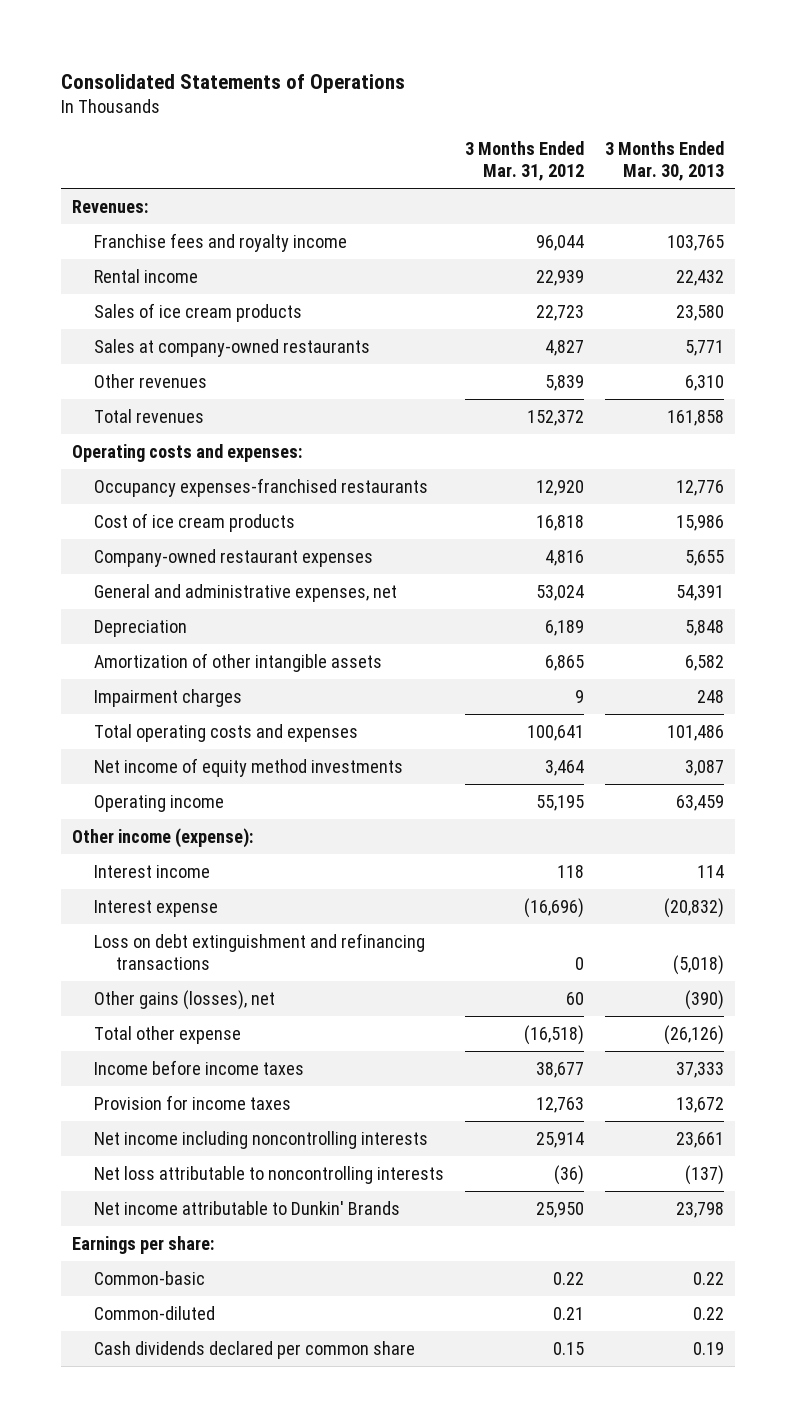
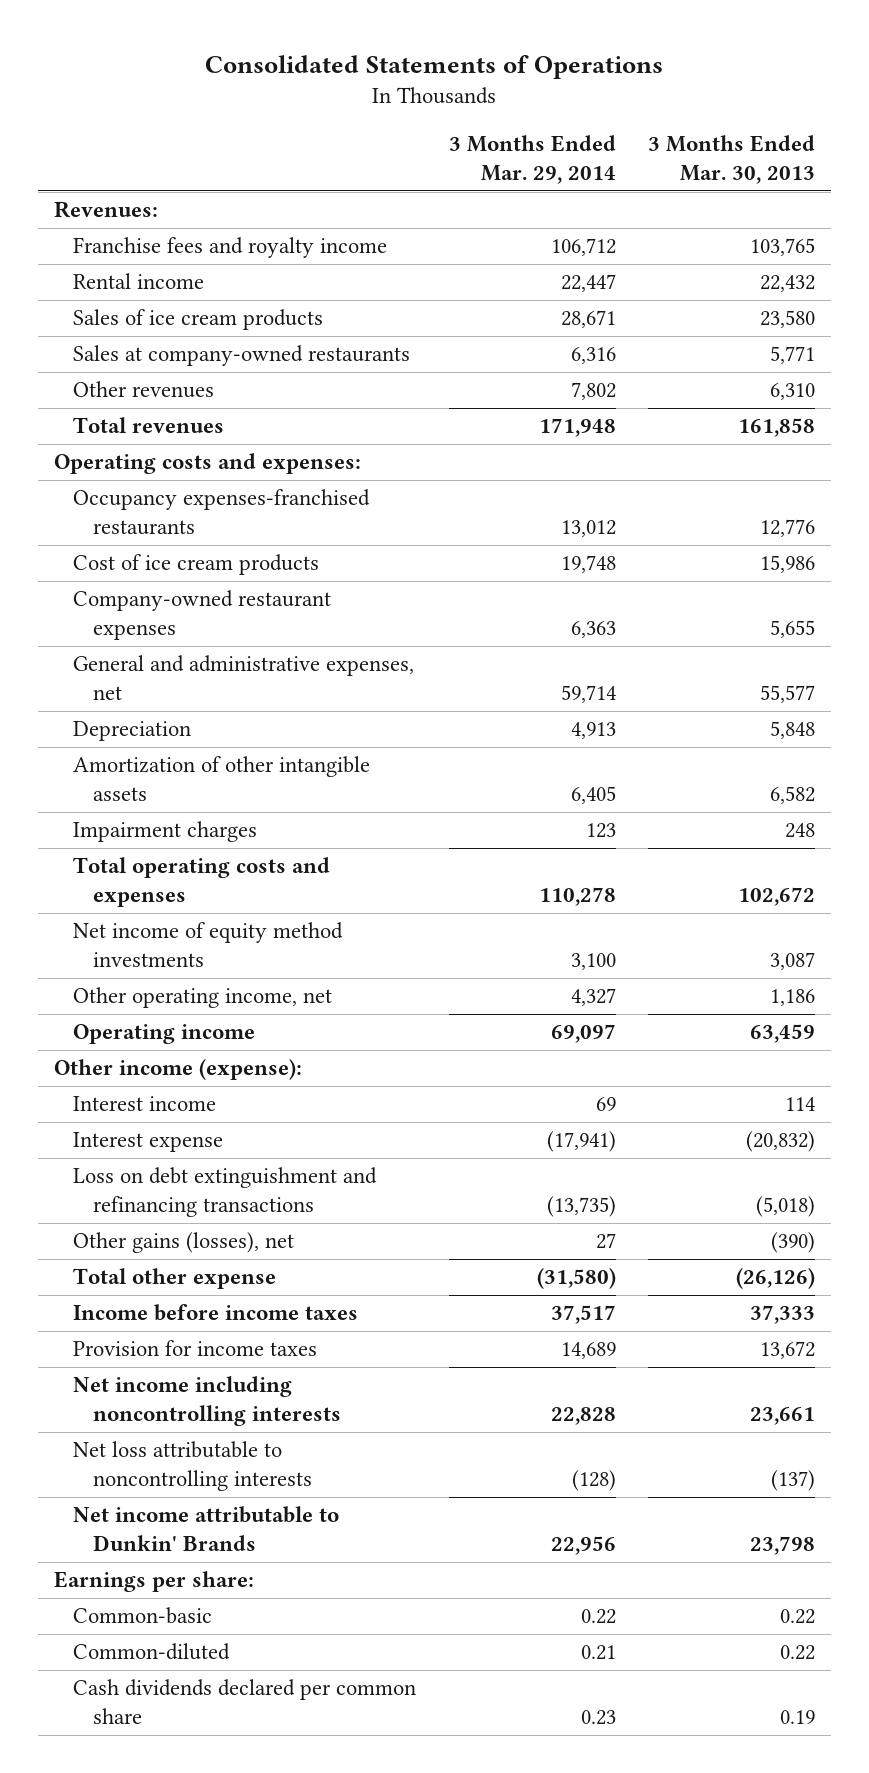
[465,140,585,182] 3 Months Ended Mar. 31, 2012 -> none
none -> [448,135,616,184] 3 Months Ended Mar. 29, 2014
[676,584,725,601] 54,391 -> [759,685,815,704] 55,577
[667,724,725,741] 101,486 -> [737,887,815,907] 102,672
none -> [73,987,333,1009] Other operating income, net

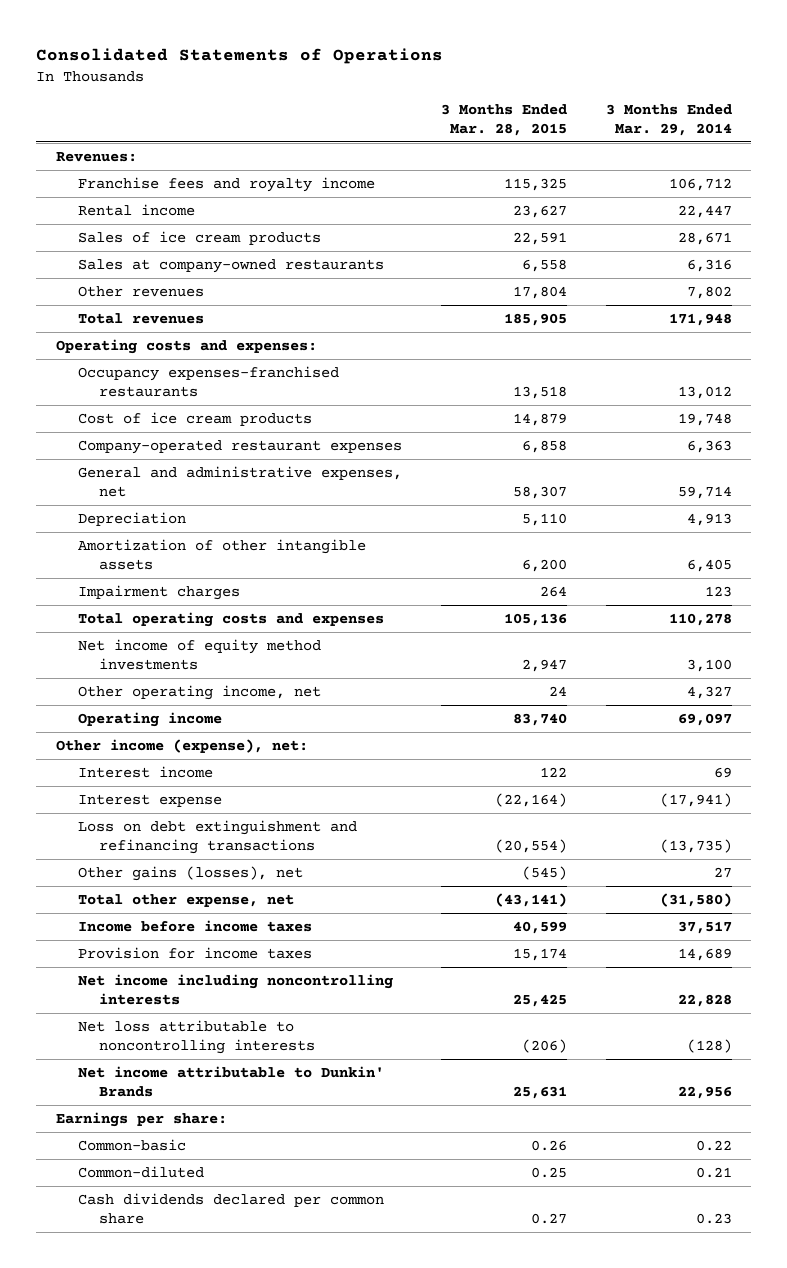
[647,135,815,184] 3 Months Ended Mar. 30, 2013 -> none
none -> [440,103,567,136] 3 Months Ended Mar. 28, 2015
[73,590,332,641] Company-owned restaurant expenses -> [77,439,402,454] Company-operated restaurant expenses
[54,1059,303,1081] Other income (expense): -> [55,738,308,753] Other income (expense), net:
[73,1268,277,1290] Total other expense -> [77,893,294,907] Total other expense, net

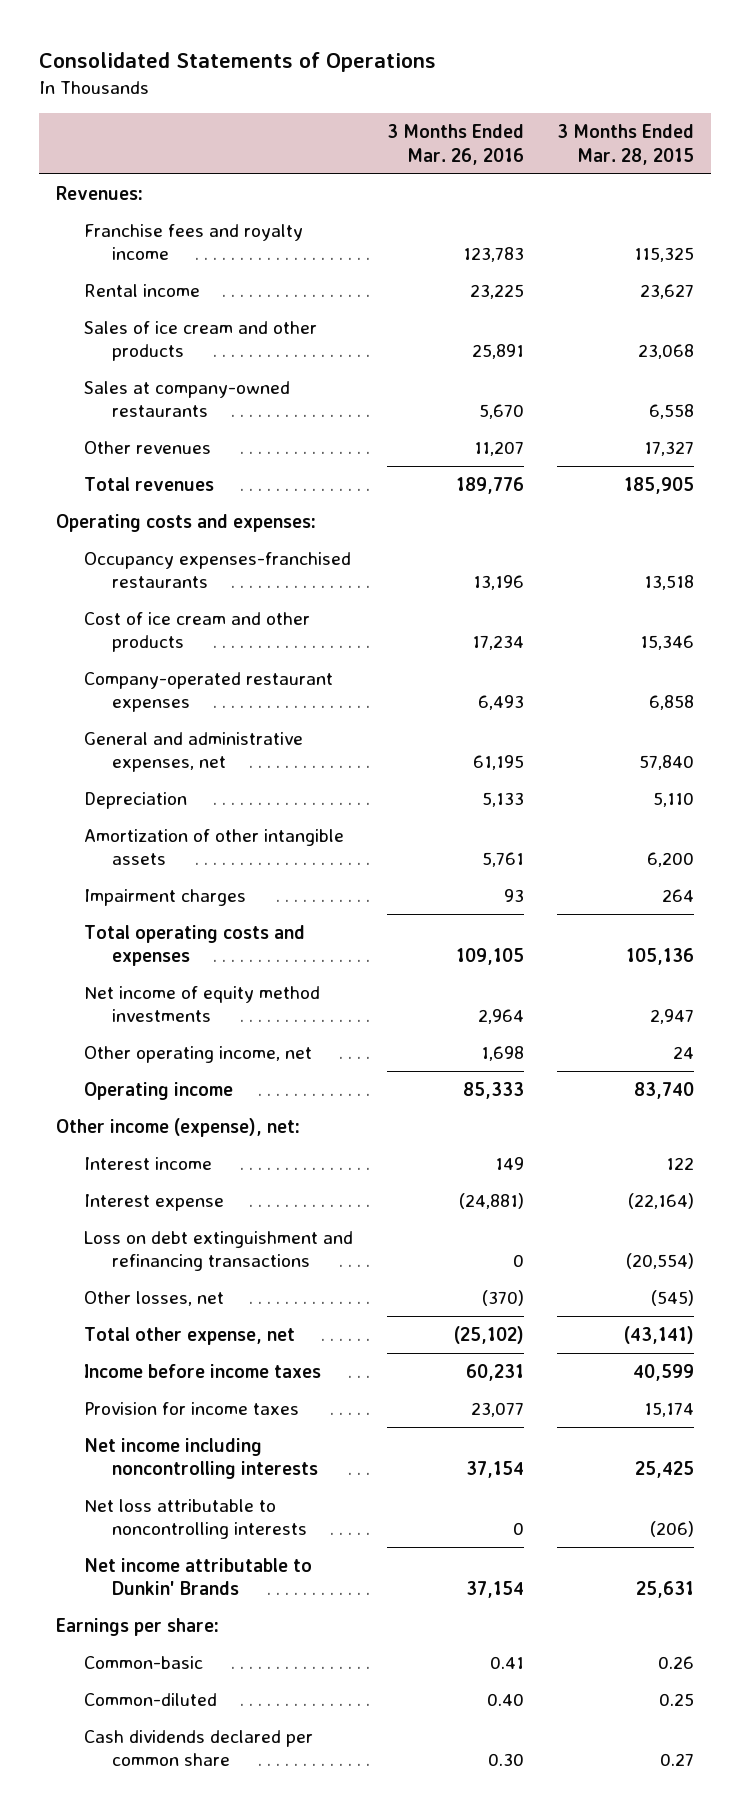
[605,103,732,136] 3 Months Ended Mar. 29, 2014 -> none
none -> [386,124,524,165] 3 Months Ended Mar. 26, 2016
[77,230,321,245] Sales of ice cream products -> [83,321,317,362] Sales of ice cream and other products
[512,231,567,245] 22,591 -> [638,344,695,360] 23,068
[512,285,567,299] 17,804 -> [644,441,695,457] 17,327
[77,411,312,426] Cost of ice cream products -> [83,612,310,653] Cost of ice cream and other products
[512,412,567,426] 14,879 -> [640,635,695,651] 15,346
[512,485,567,499] 58,307 -> [639,755,695,771] 57,840
[77,865,303,881] Other gains (losses), net -> [83,1291,224,1307] Other losses, net

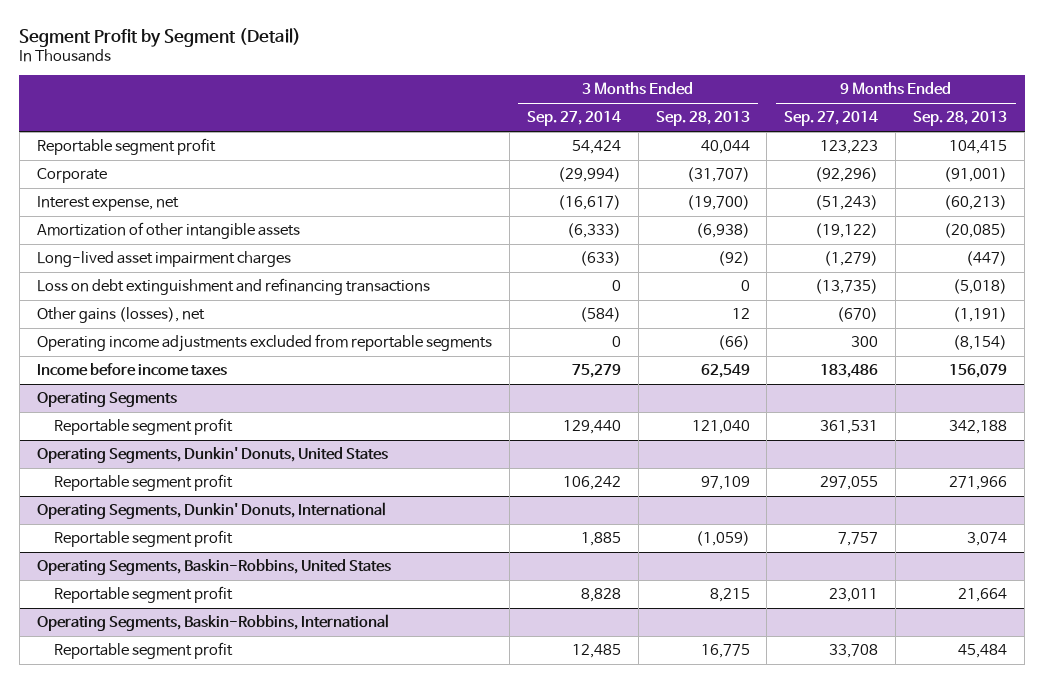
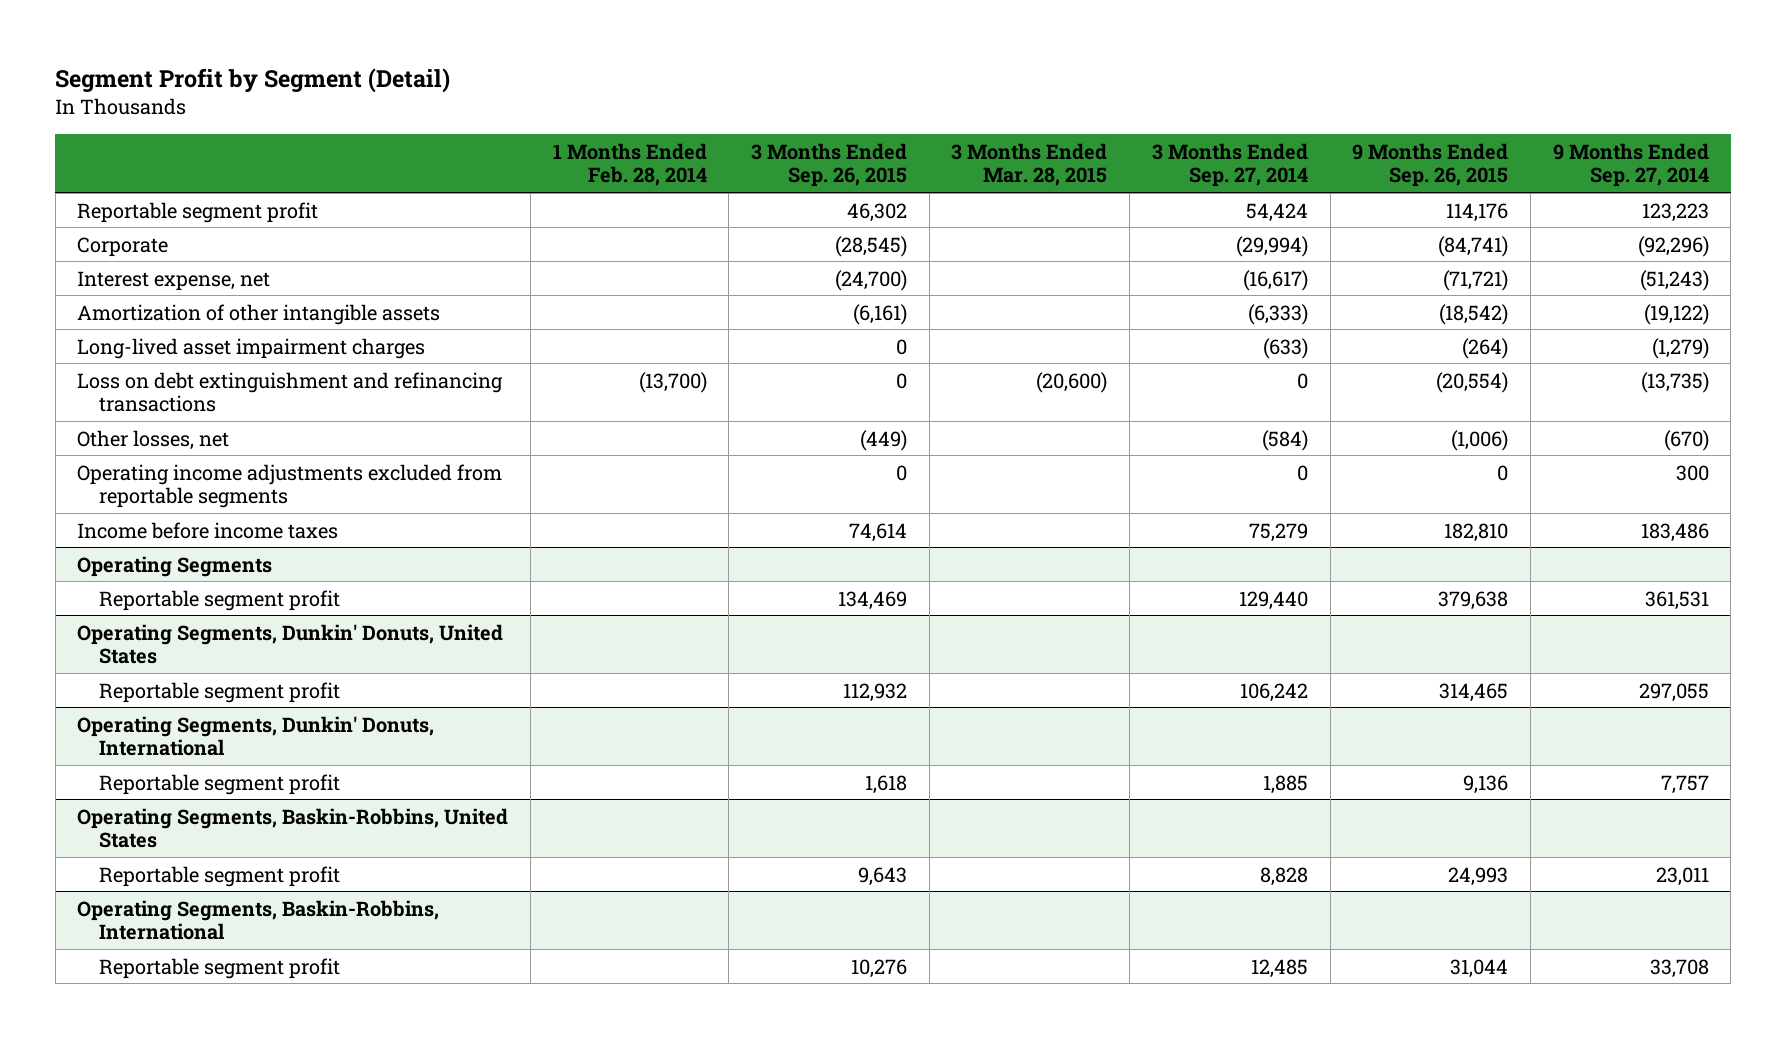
[655,111,750,127] Sep. 28, 2013 -> none
[913,111,1008,127] Sep. 28, 2013 -> none
none -> [552,142,707,187] 1 Months Ended Feb. 28, 2014
none -> [751,142,908,188] 3 Months Ended Sep. 26, 2015
none -> [951,142,1108,187] 3 Months Ended Mar. 28, 2015
none -> [1352,142,1509,188] 9 Months Ended Sep. 26, 2015
[36,307,205,324] Other gains (losses), net -> [77,429,230,450] Other losses, net

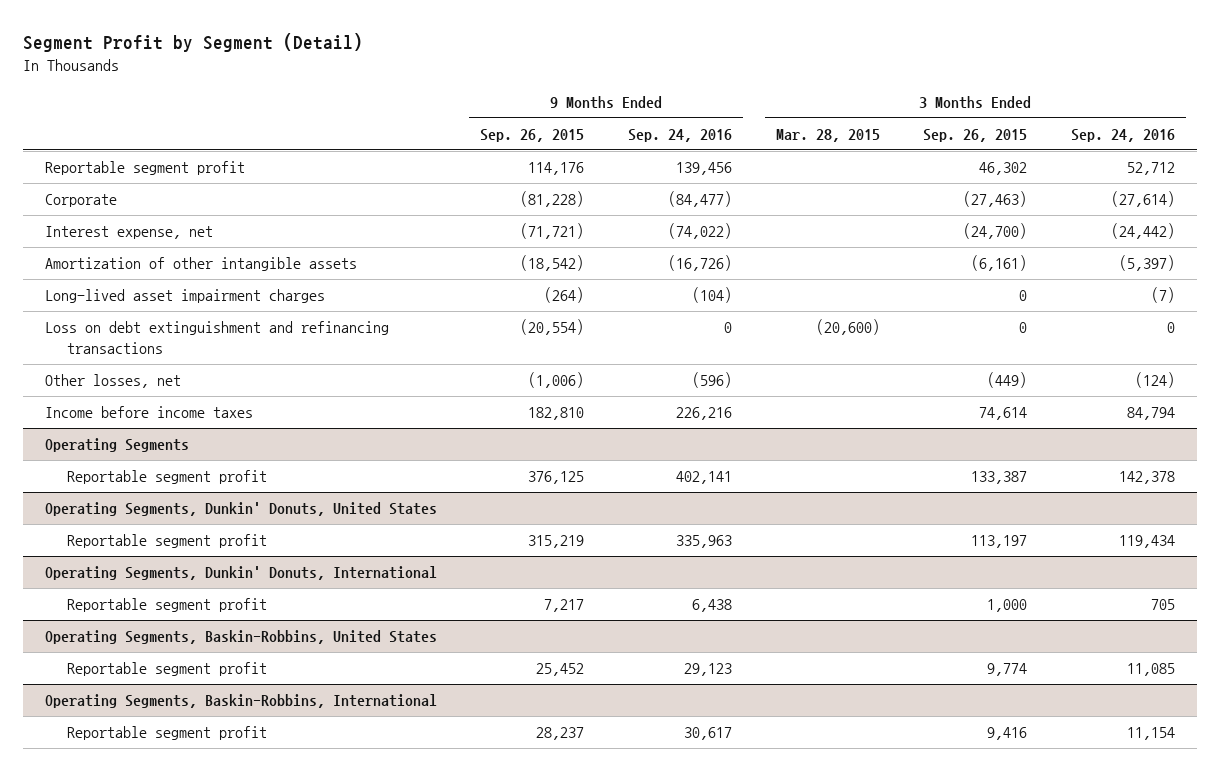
[552,142,707,187] 1 Months Ended Feb. 28, 2014 -> none
[1151,142,1308,188] 3 Months Ended Sep. 27, 2014 -> none
[1552,142,1709,188] 9 Months Ended Sep. 27, 2014 -> none
none -> [628,128,733,142] Sep. 24, 2016
none -> [1070,128,1175,142] Sep. 24, 2016
[835,235,908,257] (28,545) -> [963,191,1028,208] (27,463)
[1438,235,1509,257] (84,741) -> [520,191,585,208] (81,228)
[77,463,503,509] Operating income adjustments excluded from reportable segments -> none
[838,590,908,610] 134,469 -> [971,471,1028,485] 133,387
[1438,590,1509,610] 379,638 -> [528,471,585,485] 376,125
[843,682,908,702] 112,932 -> [971,535,1028,549] 113,197
[1439,682,1509,702] 314,465 -> [528,535,585,549] 315,219
[865,774,908,794] 1,618 -> [987,599,1028,613] 1,000
[1463,774,1509,794] 9,136 -> [544,599,585,613] 7,217
[858,866,908,886] 9,643 -> [987,663,1028,677] 9,774
[1448,866,1509,886] 24,993 -> [536,663,585,677] 25,452
[851,958,908,978] 10,276 -> [987,727,1028,741] 9,416
[1450,958,1509,978] 31,044 -> [536,727,585,741] 28,237

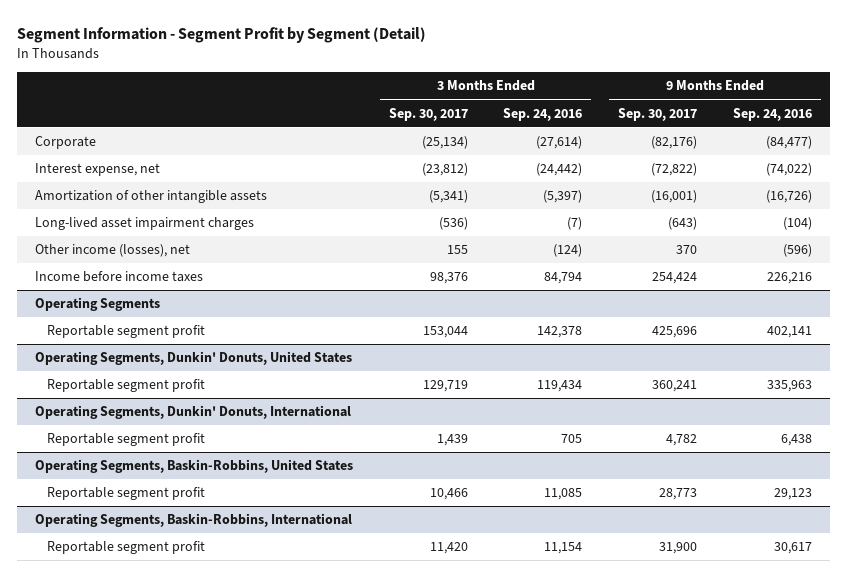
[22,33,363,53] Segment Profit by Segment (Detail) -> [17,27,427,44] Segment Information - Segment Profit by Segment (Detail)
[480,128,585,142] Sep. 26, 2015 -> none
[775,128,880,142] Mar. 28, 2015 -> none
[923,128,1028,142] Sep. 26, 2015 -> none
none -> [388,107,468,121] Sep. 30, 2017
none -> [618,107,698,121] Sep. 30, 2017
[44,161,245,176] Reportable segment profit -> none
[44,321,389,354] Loss on debt extinguishment and refinancing transactions -> none
[44,374,181,389] Other losses, net -> [35,244,191,258] Other income (losses), net

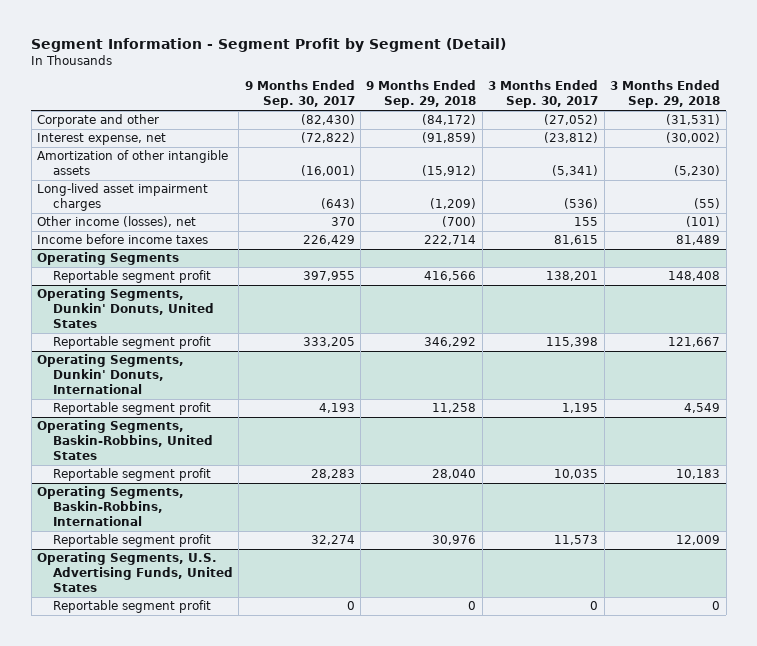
[503,107,583,121] Sep. 24, 2016 -> none
[732,107,812,121] Sep. 24, 2016 -> none
none -> [366,80,477,109] 9 Months Ended Sep. 29, 2018
none -> [610,80,721,109] 3 Months Ended Sep. 29, 2018
[35,136,97,150] Corporate -> [37,114,160,128] Corporate and other
[421,136,468,150] (25,134) -> [544,114,599,126] (27,052)
[651,136,698,150] (82,176) -> [300,114,355,126] (82,430)
[429,272,468,285] 98,376 -> [554,235,599,246] 81,615
[652,272,698,285] 254,424 -> [302,235,355,246] 226,429
[422,326,468,339] 153,044 -> [546,271,599,282] 138,201
[652,326,698,339] 425,696 -> [302,271,355,282] 397,955
[422,380,468,393] 129,719 -> [546,337,599,348] 115,398
[652,380,698,393] 360,241 -> [302,337,355,348] 333,205
[436,434,468,447] 1,439 -> [562,403,599,414] 1,195
[666,434,698,447] 4,782 -> [318,403,355,414] 4,193
[429,488,468,501] 10,466 -> [554,469,599,480] 10,035
[659,488,698,501] 28,773 -> [310,469,355,480] 28,283
[429,542,468,555] 11,420 -> [554,535,599,546] 11,573
[659,542,698,555] 31,900 -> [310,535,355,546] 32,274
none -> [37,552,233,593] Operating Segments, U.S. Advertising Funds, United States
none -> [52,600,211,614] Reportable segment profit

